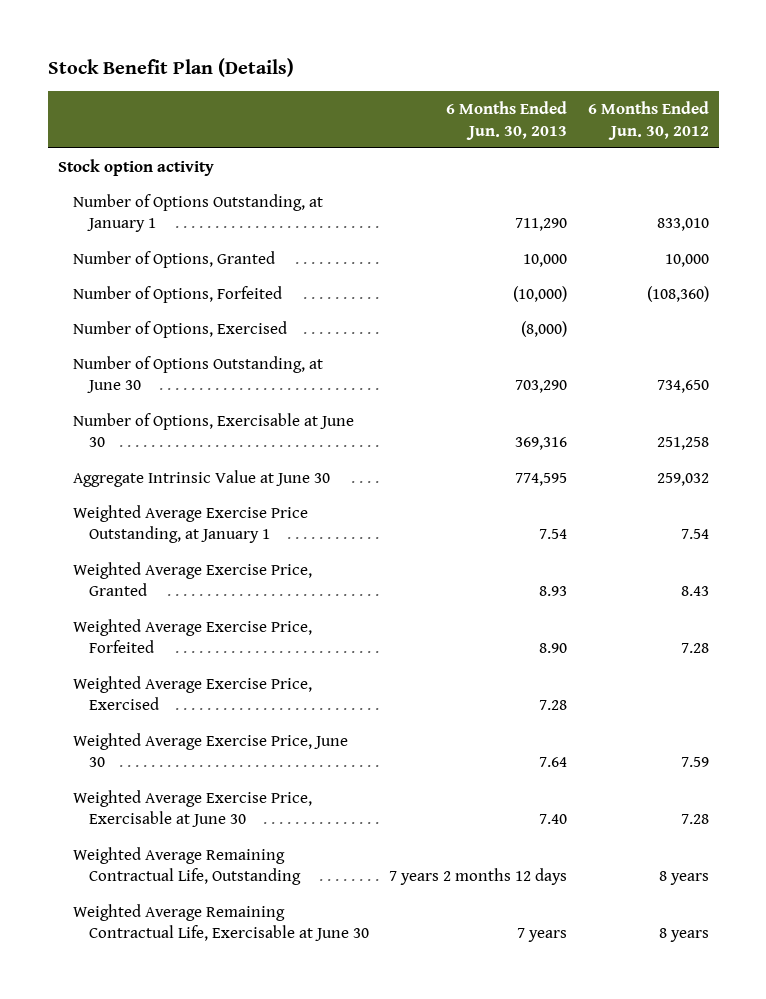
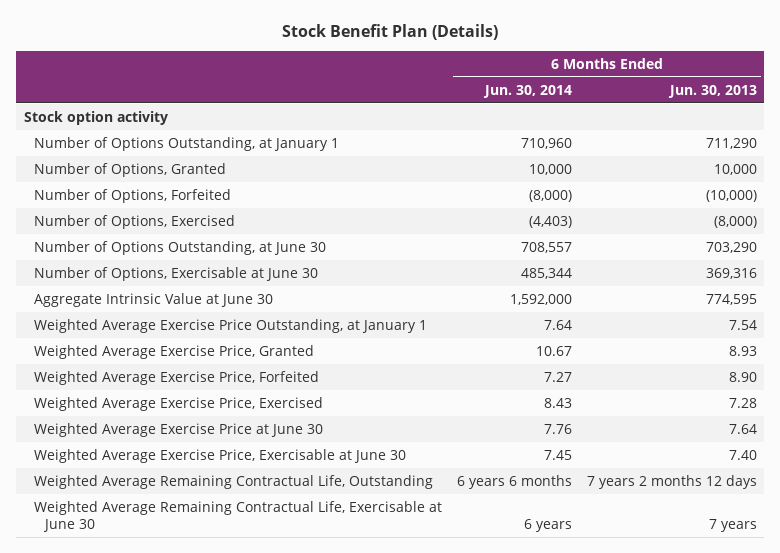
[587,100,709,140] 6 Months Ended Jun. 30, 2012 -> none
none -> [483,84,573,98] Jun. 30, 2014
[73,732,349,768] Weighted Average Exercise Price, June 30 -> [34,422,324,437] Weighted Average Exercise Price at June 30

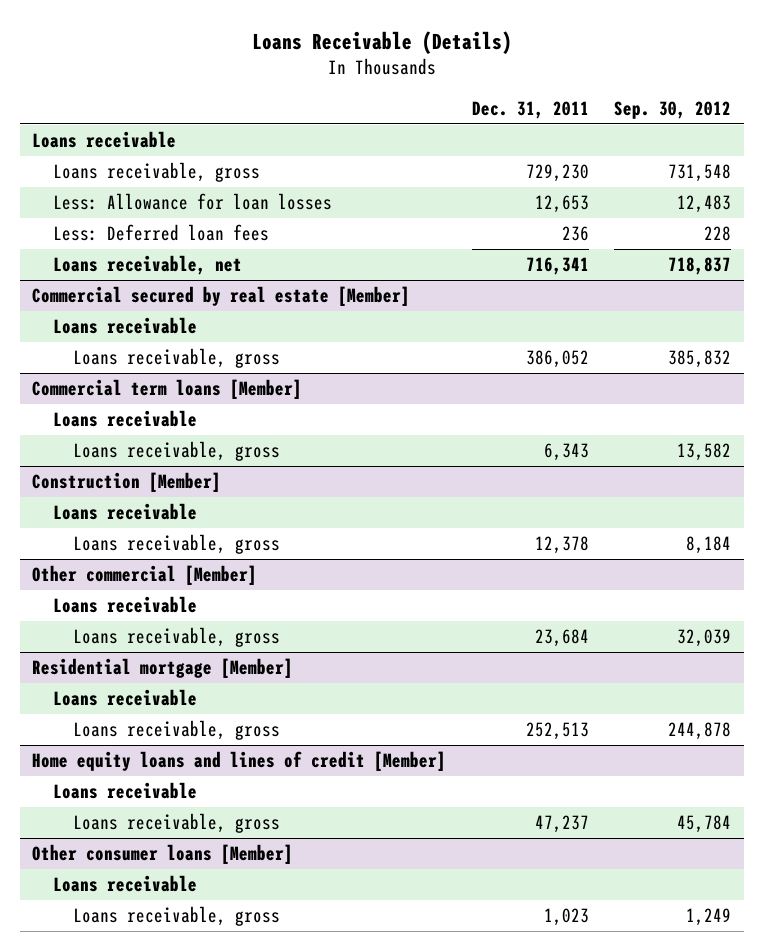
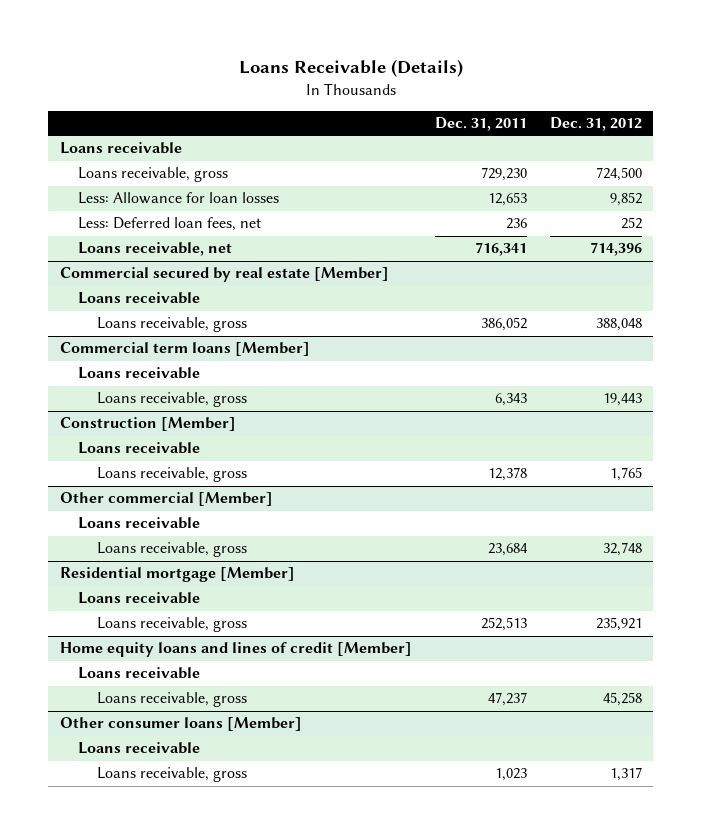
[614,101,732,120] Sep. 30, 2012 -> none
none -> [549,117,642,132] Dec. 31, 2012
[52,224,269,242] Less: Deferred loan fees -> [78,217,262,232] Less: Deferred loan fees, net

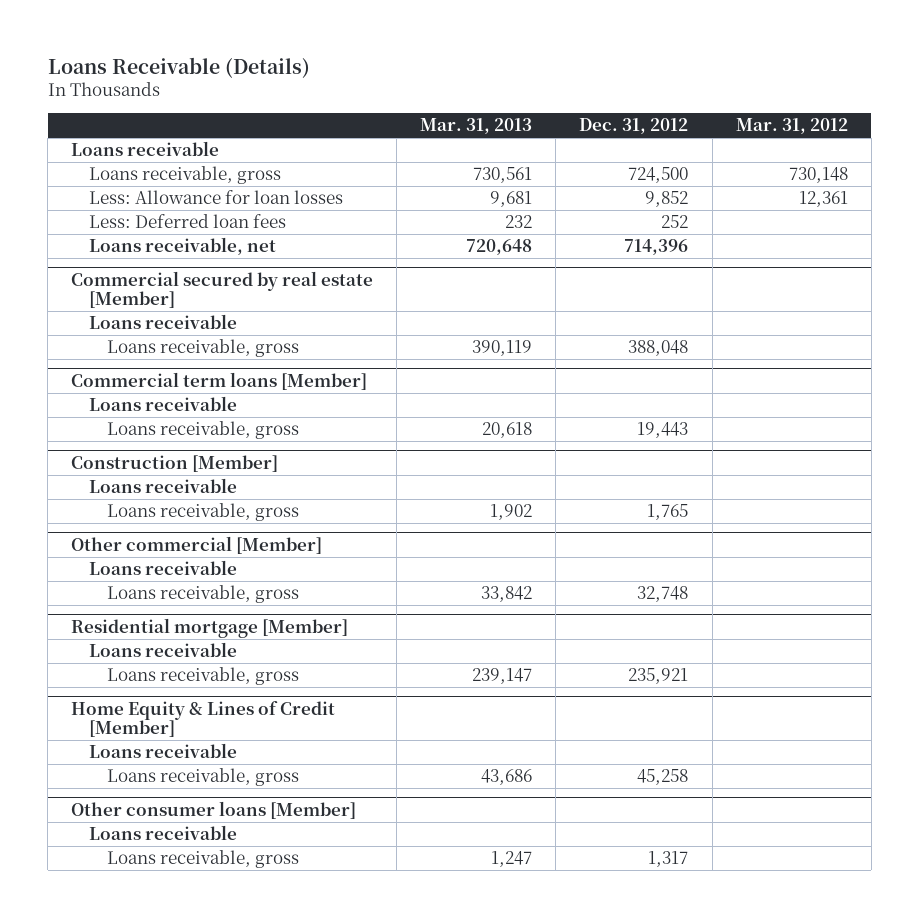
[434,117,527,132] Dec. 31, 2011 -> none
none -> [420,118,533,135] Mar. 31, 2013
none -> [735,118,848,135] Mar. 31, 2012
[78,217,262,232] Less: Deferred loan fees, net -> [89,214,287,229] Less: Deferred loan fees
[59,642,412,658] Home equity loans and lines of credit [Member] -> [71,700,336,738] Home Equity & Lines of Credit [Member]

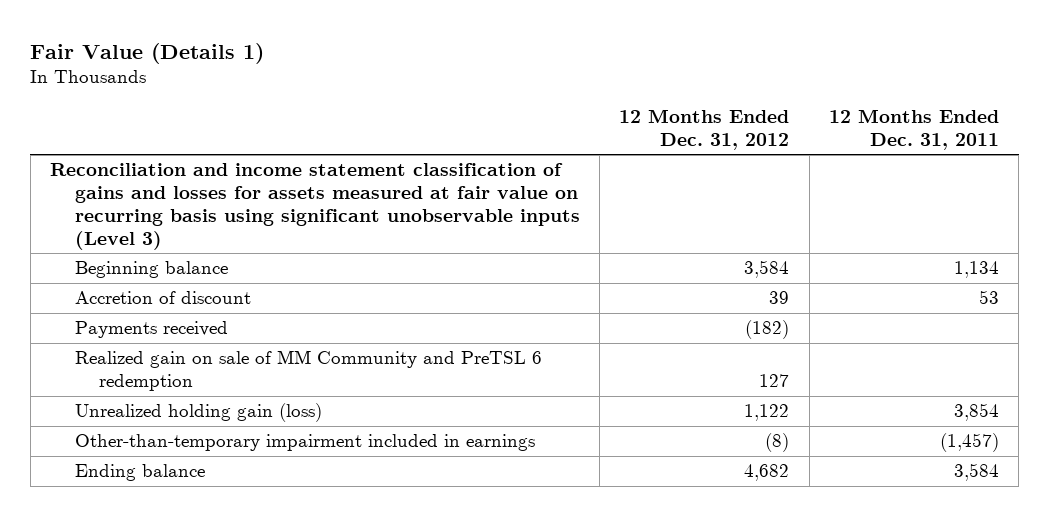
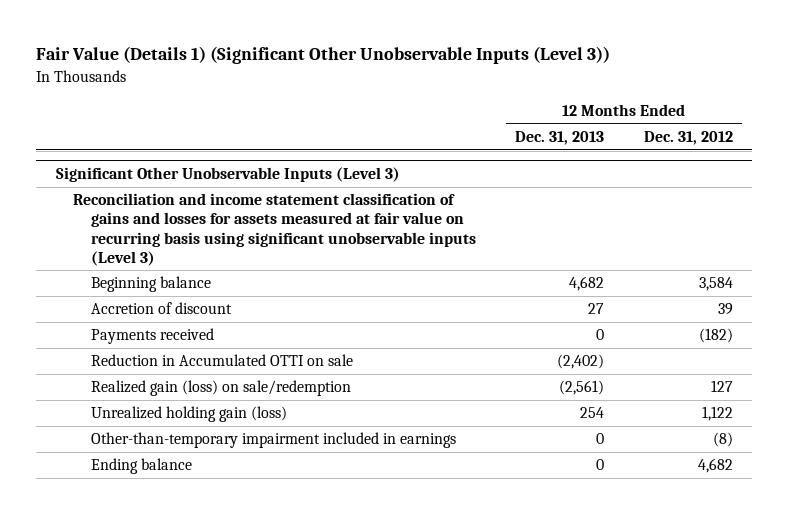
[30,42,265,64] Fair Value (Details 1) -> [36,46,611,65] Fair Value (Details 1) (Significant Other Unobservable Inputs (Level 3))
[829,108,1000,150] 12 Months Ended Dec. 31, 2011 -> none
none -> [515,130,605,145] Dec. 31, 2013
none -> [55,166,400,182] Significant Other Unobservable Inputs (Level 3)
none -> [91,354,354,367] Reduction in Accumulated OTTI on sale
[74,350,542,392] Realized gain on sale of MM Community and PreTSL 6 redemption -> [91,380,352,397] Realized gain (loss) on sale/redemption

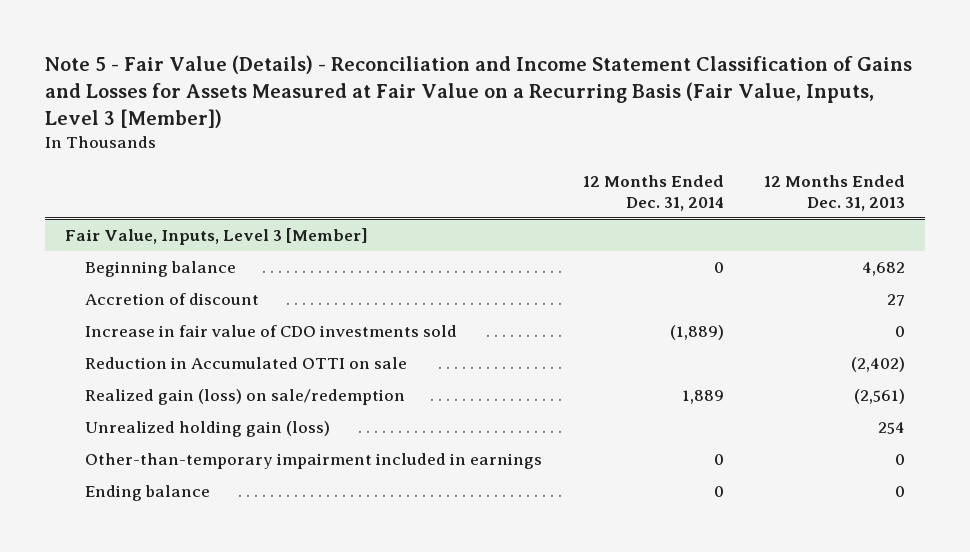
[36,46,611,65] Fair Value (Details 1) (Significant Other Unobservable Inputs (Level 3)) -> [44,55,912,128] Note 5 - Fair Value (Details) - Reconciliation and Income Statement Classification of Gains and Losses for Assets Measured at Fair Value on a Recurring Basis (Fair Value, Inputs, Level 3 [Member])
[643,130,733,145] Dec. 31, 2012 -> none
none -> [582,175,724,211] 12 Months Ended Dec. 31, 2014
[55,166,400,182] Significant Other Unobservable Inputs (Level 3) -> none
[73,193,477,266] Reconciliation and income statement classification of gains and losses for assets measured at fair value on recurring basis using significant unobservable inputs (Level 3) -> none
none -> [64,227,368,245] Fair Value, Inputs, Level 3 [Member]
[91,328,215,345] Payments received -> none
none -> [85,324,458,337] Increase in fair value of CDO investments sold

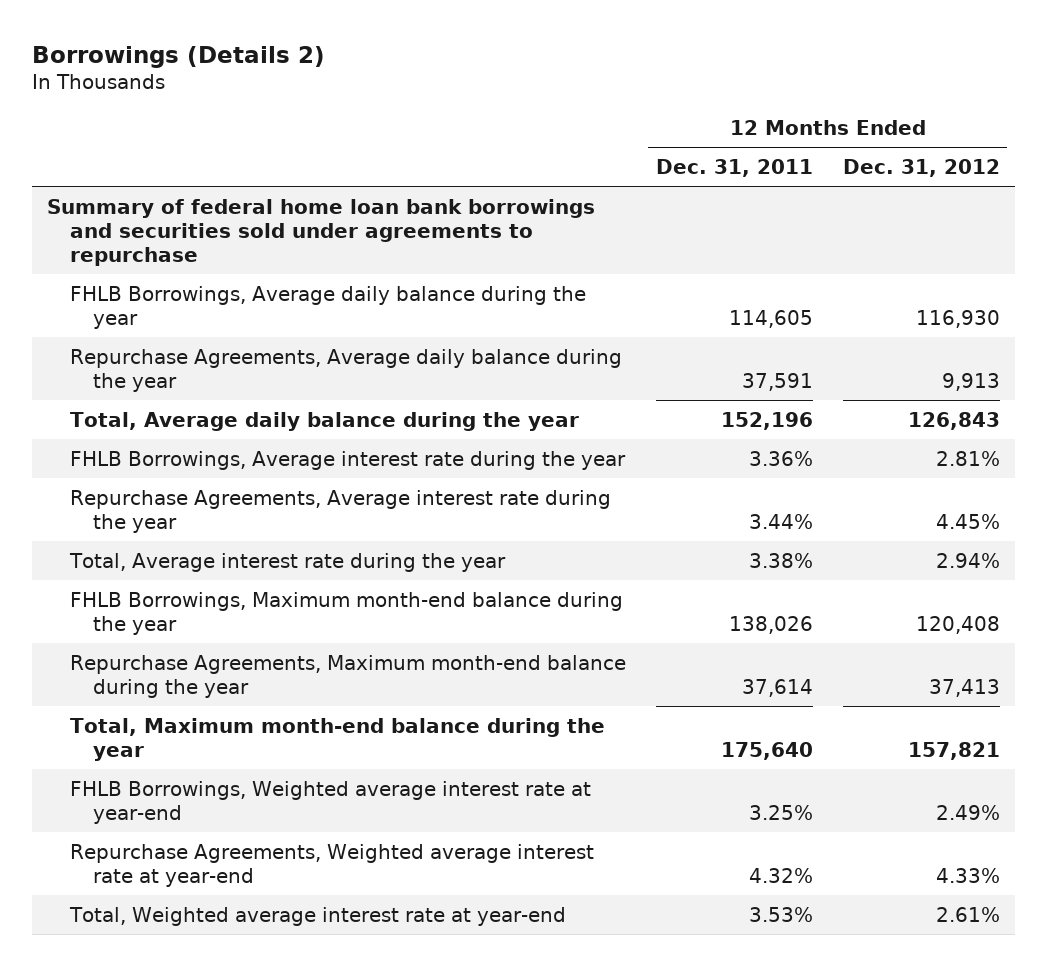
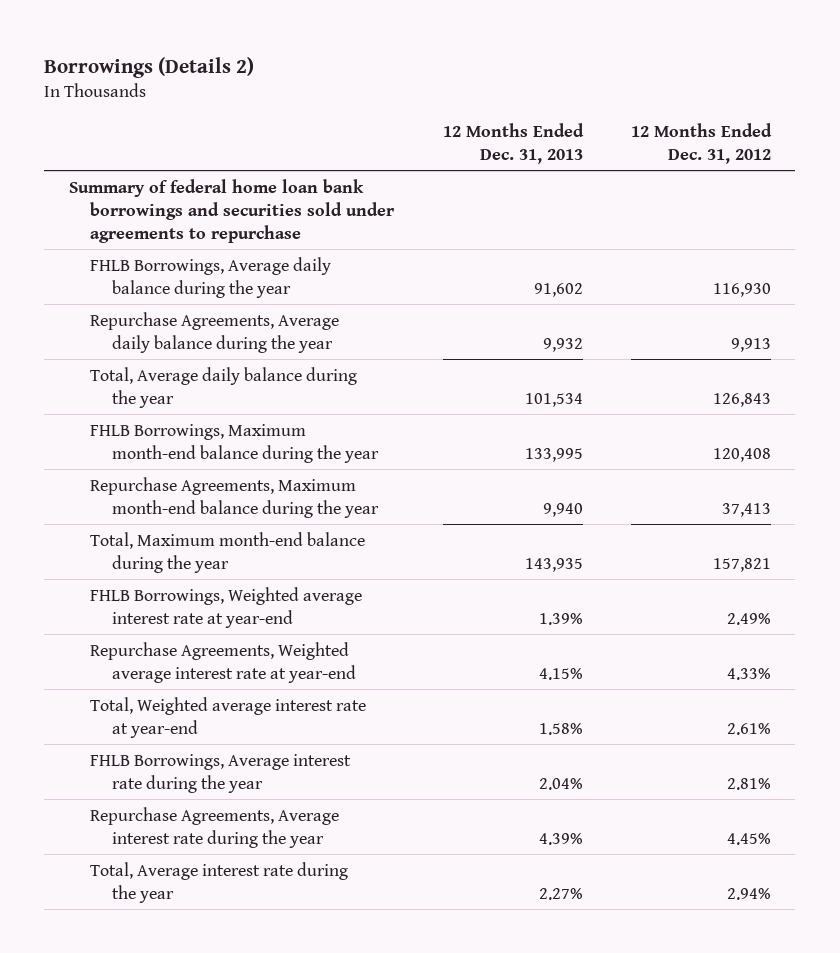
[655,159,813,178] Dec. 31, 2011 -> none
none -> [442,122,584,164] 12 Months Ended Dec. 31, 2013
[69,450,626,470] FHLB Borrowings, Average interest rate during the year -> [90,753,352,793] FHLB Borrowings, Average interest rate during the year
[69,489,611,533] Repurchase Agreements, Average interest rate during the year -> [90,806,340,848] Repurchase Agreements, Average interest rate during the year
[68,552,506,572] Total, Average interest rate during the year -> [90,861,349,903] Total, Average interest rate during the year

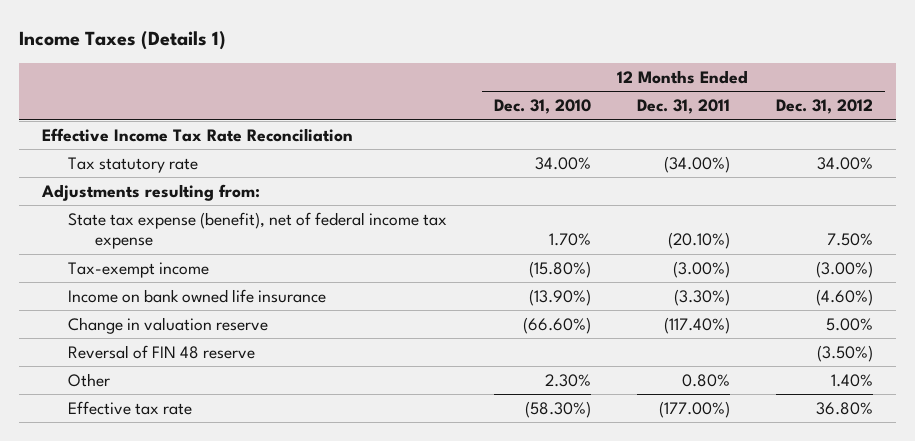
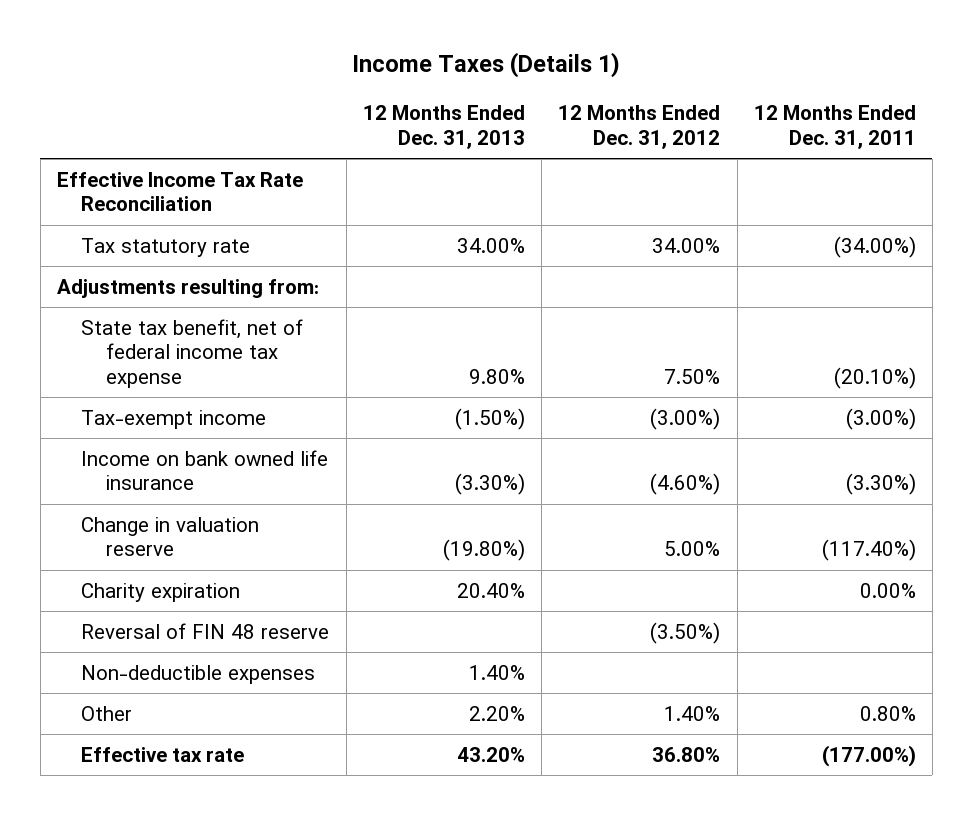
[493,99,591,115] Dec. 31, 2010 -> none
none -> [362,105,525,150] 12 Months Ended Dec. 31, 2013
[68,211,448,250] State tax expense (benefit), net of federal income tax expense -> [81,318,304,389] State tax benefit, net of federal income tax expense
none -> [81,582,241,602] Charity expiration
none -> [81,664,316,684] Non-deductible expenses

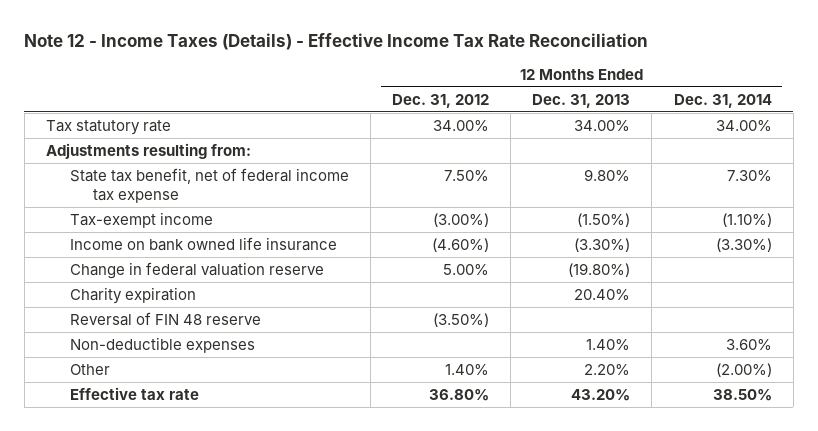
[352,52,621,79] Income Taxes (Details 1) -> [24,33,649,51] Note 12 - Income Taxes (Details) - Effective Income Tax Rate Reconciliation
[753,105,916,150] 12 Months Ended Dec. 31, 2011 -> none
none -> [673,93,772,108] Dec. 31, 2014
[56,171,303,212] Effective Income Tax Rate Reconciliation -> none
[81,516,260,557] Change in valuation reserve -> [69,261,324,279] Change in federal valuation reserve

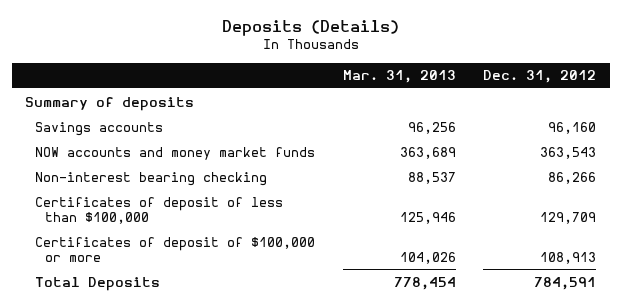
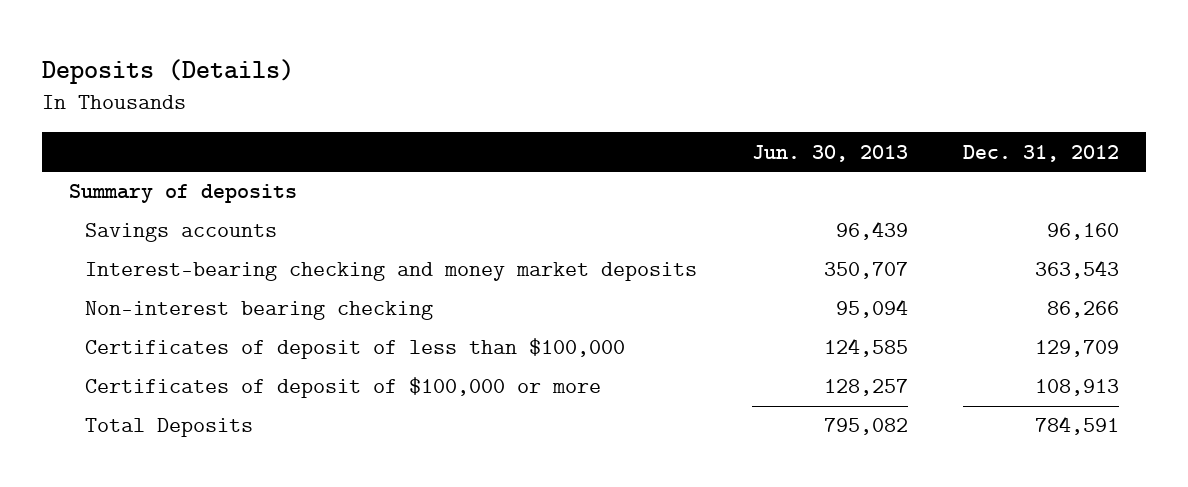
[342,70,456,84] Mar. 31, 2013 -> none
none -> [752,144,909,162] Jun. 30, 2013
[35,146,316,160] NOW accounts and money market funds -> [85,262,698,282] Interest-bearing checking and money market deposits

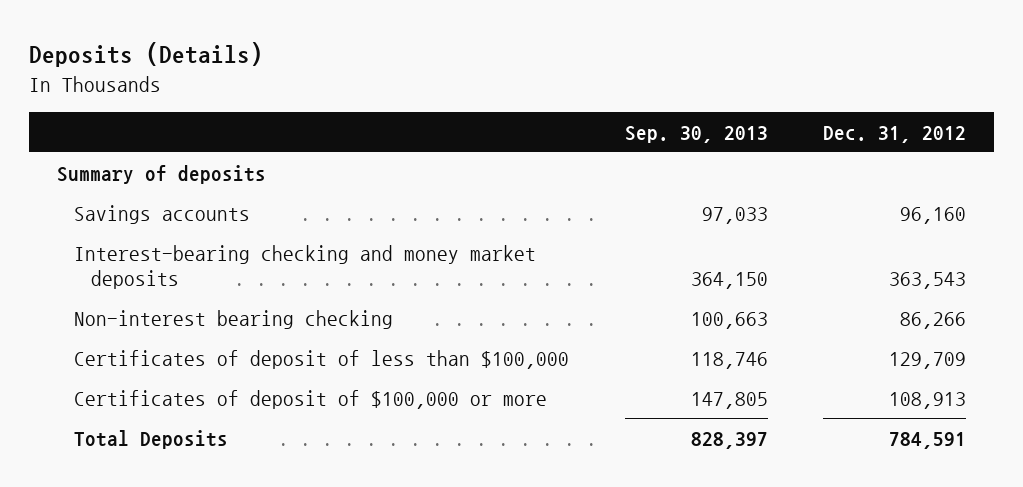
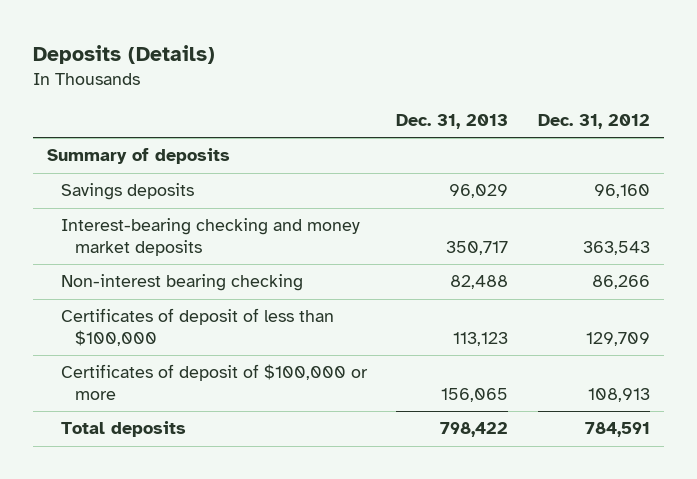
[624,125,768,143] Sep. 30, 2013 -> none
none -> [396,113,509,129] Dec. 31, 2013
[73,204,250,224] Savings accounts -> [61,183,195,201] Savings deposits
[73,429,228,449] Total Deposits -> [61,421,187,438] Total deposits

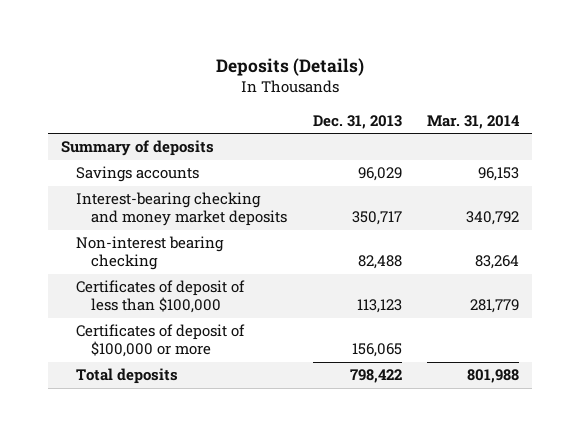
[537,113,650,129] Dec. 31, 2012 -> none
none -> [427,114,521,129] Mar. 31, 2014
[61,183,195,201] Savings deposits -> [76,166,200,183] Savings accounts

